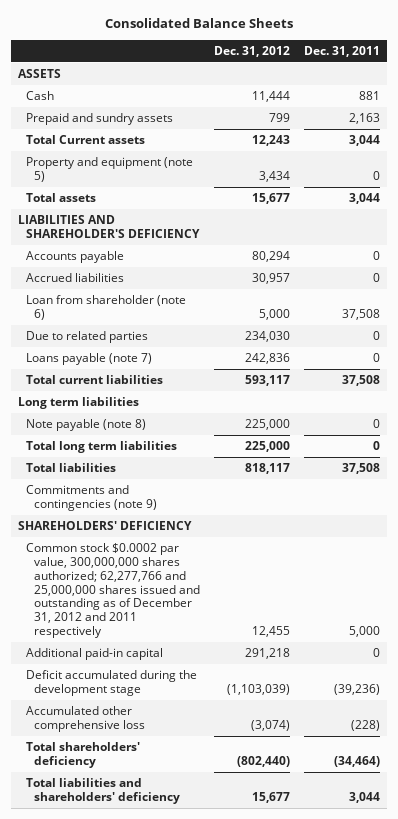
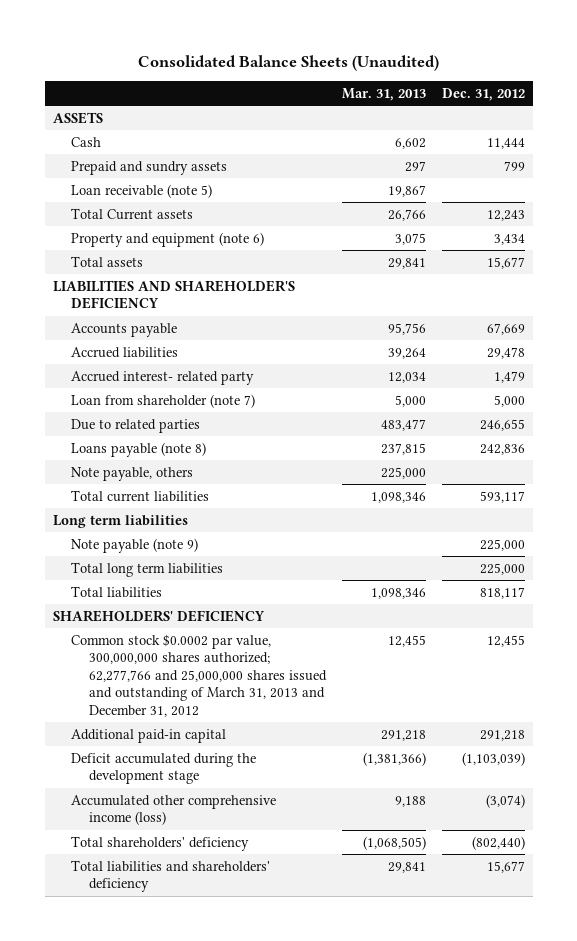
[104,18,293,29] Consolidated Balance Sheets -> [137,54,439,71] Consolidated Balance Sheets (Unaudited)
[304,45,381,57] Dec. 31, 2011 -> none
none -> [341,87,426,101] Mar. 31, 2013
none -> [70,183,212,198] Loan receivable (note 5)
[25,157,193,182] Property and equipment (note 5) -> [70,231,264,247] Property and equipment (note 6)
[252,251,291,263] 80,294 -> [486,322,525,335] 67,669
[252,273,291,285] 30,957 -> [486,346,525,359] 29,478
none -> [70,370,254,385] Accrued interest- related party
[25,295,186,320] Loan from shareholder (note 6) -> [70,393,255,408] Loan from shareholder (note 7)
[245,331,291,343] 234,030 -> [479,418,525,431] 246,655
[25,353,152,366] Loans payable (note 7) -> [70,441,206,457] Loans payable (note 8)
none -> [70,466,193,481] Note payable, others
[25,419,146,432] Note payable (note 8) -> [70,537,198,553] Note payable (note 9)
[25,485,158,511] Commitments and contingencies (note 9) -> none
[25,543,201,638] Common stock $0.0002 par value, 300,000,000 shares authorized; 62,277,766 and 25,000,000 shares issued and outstanding as of December 31, 2012 and 2011 respectively -> [70,633,327,718] Common stock $0.0002 par value, 300,000,000 shares authorized; 62,277,766 and 25,000,000 shares issued and outstanding of March 31, 2013 and December 31, 2012
[25,706,146,732] Accumulated other comprehensive loss -> [70,794,276,826] Accumulated other comprehensive income (loss)

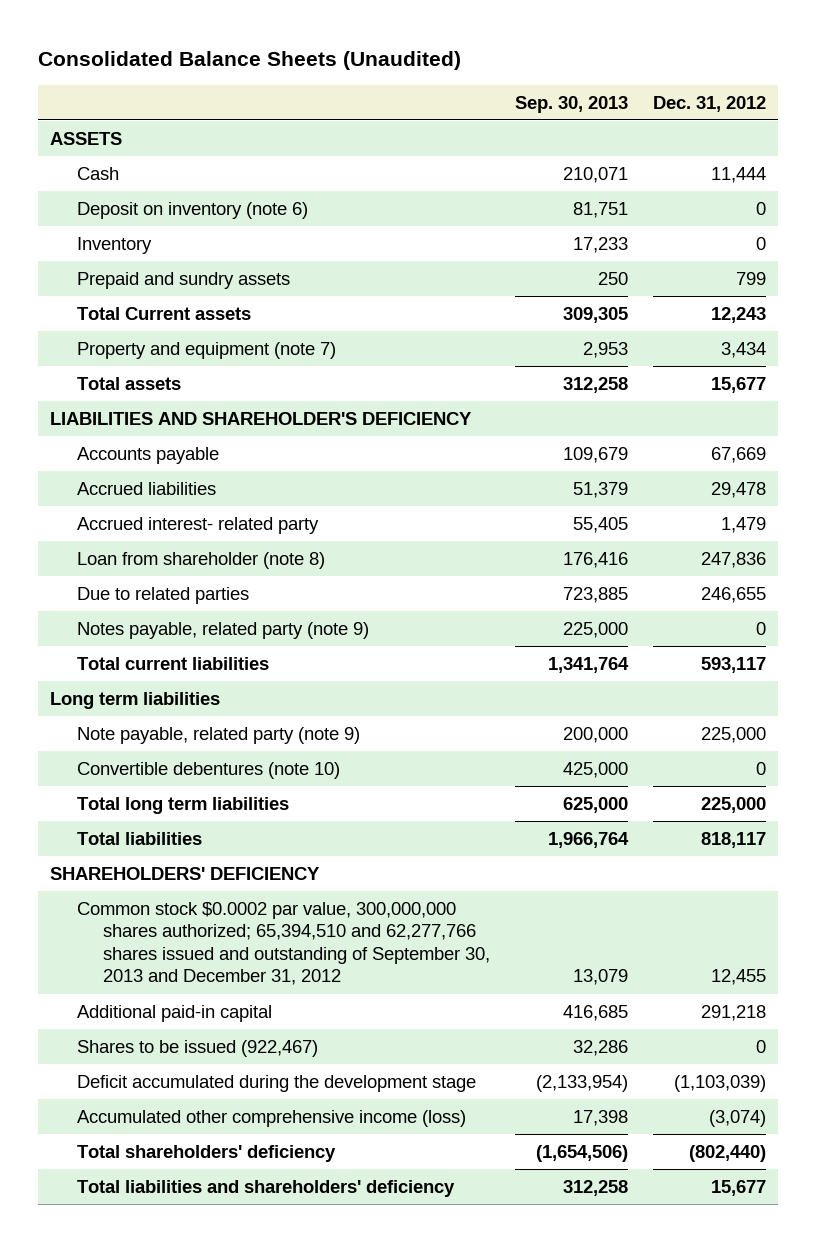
[341,87,426,101] Mar. 31, 2013 -> none
none -> [514,95,628,113] Sep. 30, 2013
none -> [76,201,308,219] Deposit on inventory (note 6)
none -> [76,236,152,254] Inventory
[70,183,212,198] Loan receivable (note 5) -> none
[70,231,264,247] Property and equipment (note 6) -> [76,341,336,359] Property and equipment (note 7)
[70,393,255,408] Loan from shareholder (note 7) -> [76,551,325,569] Loan from shareholder (note 8)
[493,394,525,407] 5,000 -> [700,551,766,568] 247,836
[70,441,206,457] Loans payable (note 8) -> none
[70,466,193,481] Note payable, others -> none
none -> [76,621,369,639] Notes payable, related party (note 9)
[70,537,198,553] Note payable (note 9) -> [76,726,360,744] Note payable, related party (note 9)
none -> [76,761,340,779] Convertible debentures (note 10)
[70,633,327,718] Common stock $0.0002 par value, 300,000,000 shares authorized; 62,277,766 and 25,000,000 shares issued and outstanding of March 31, 2013 and December 31, 2012 -> [76,901,491,986] Common stock $0.0002 par value, 300,000,000 shares authorized; 65,394,510 and 62,277,766 shares issued and outstanding of September 30, 2013 and December 31, 2012
none -> [76,1039,318,1057] Shares to be issued (922,467)

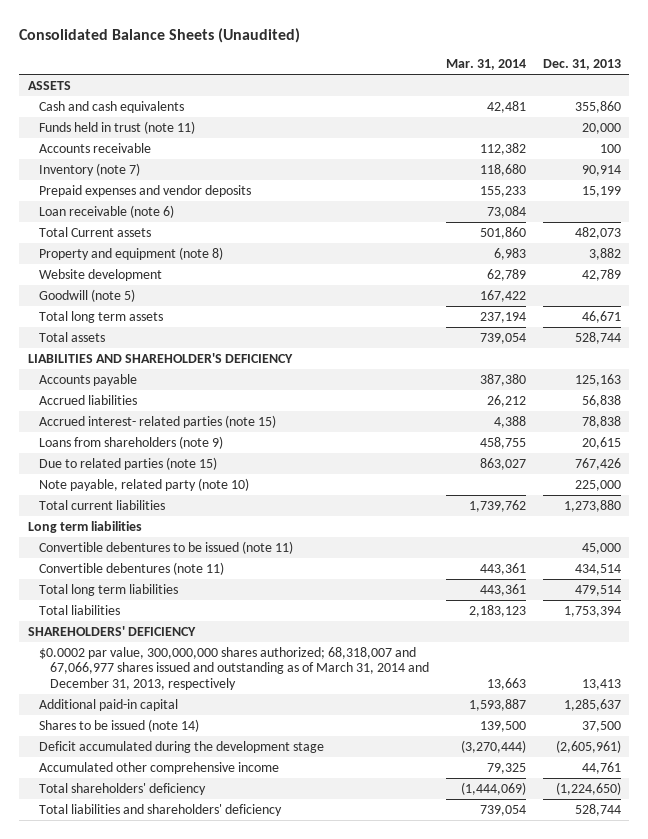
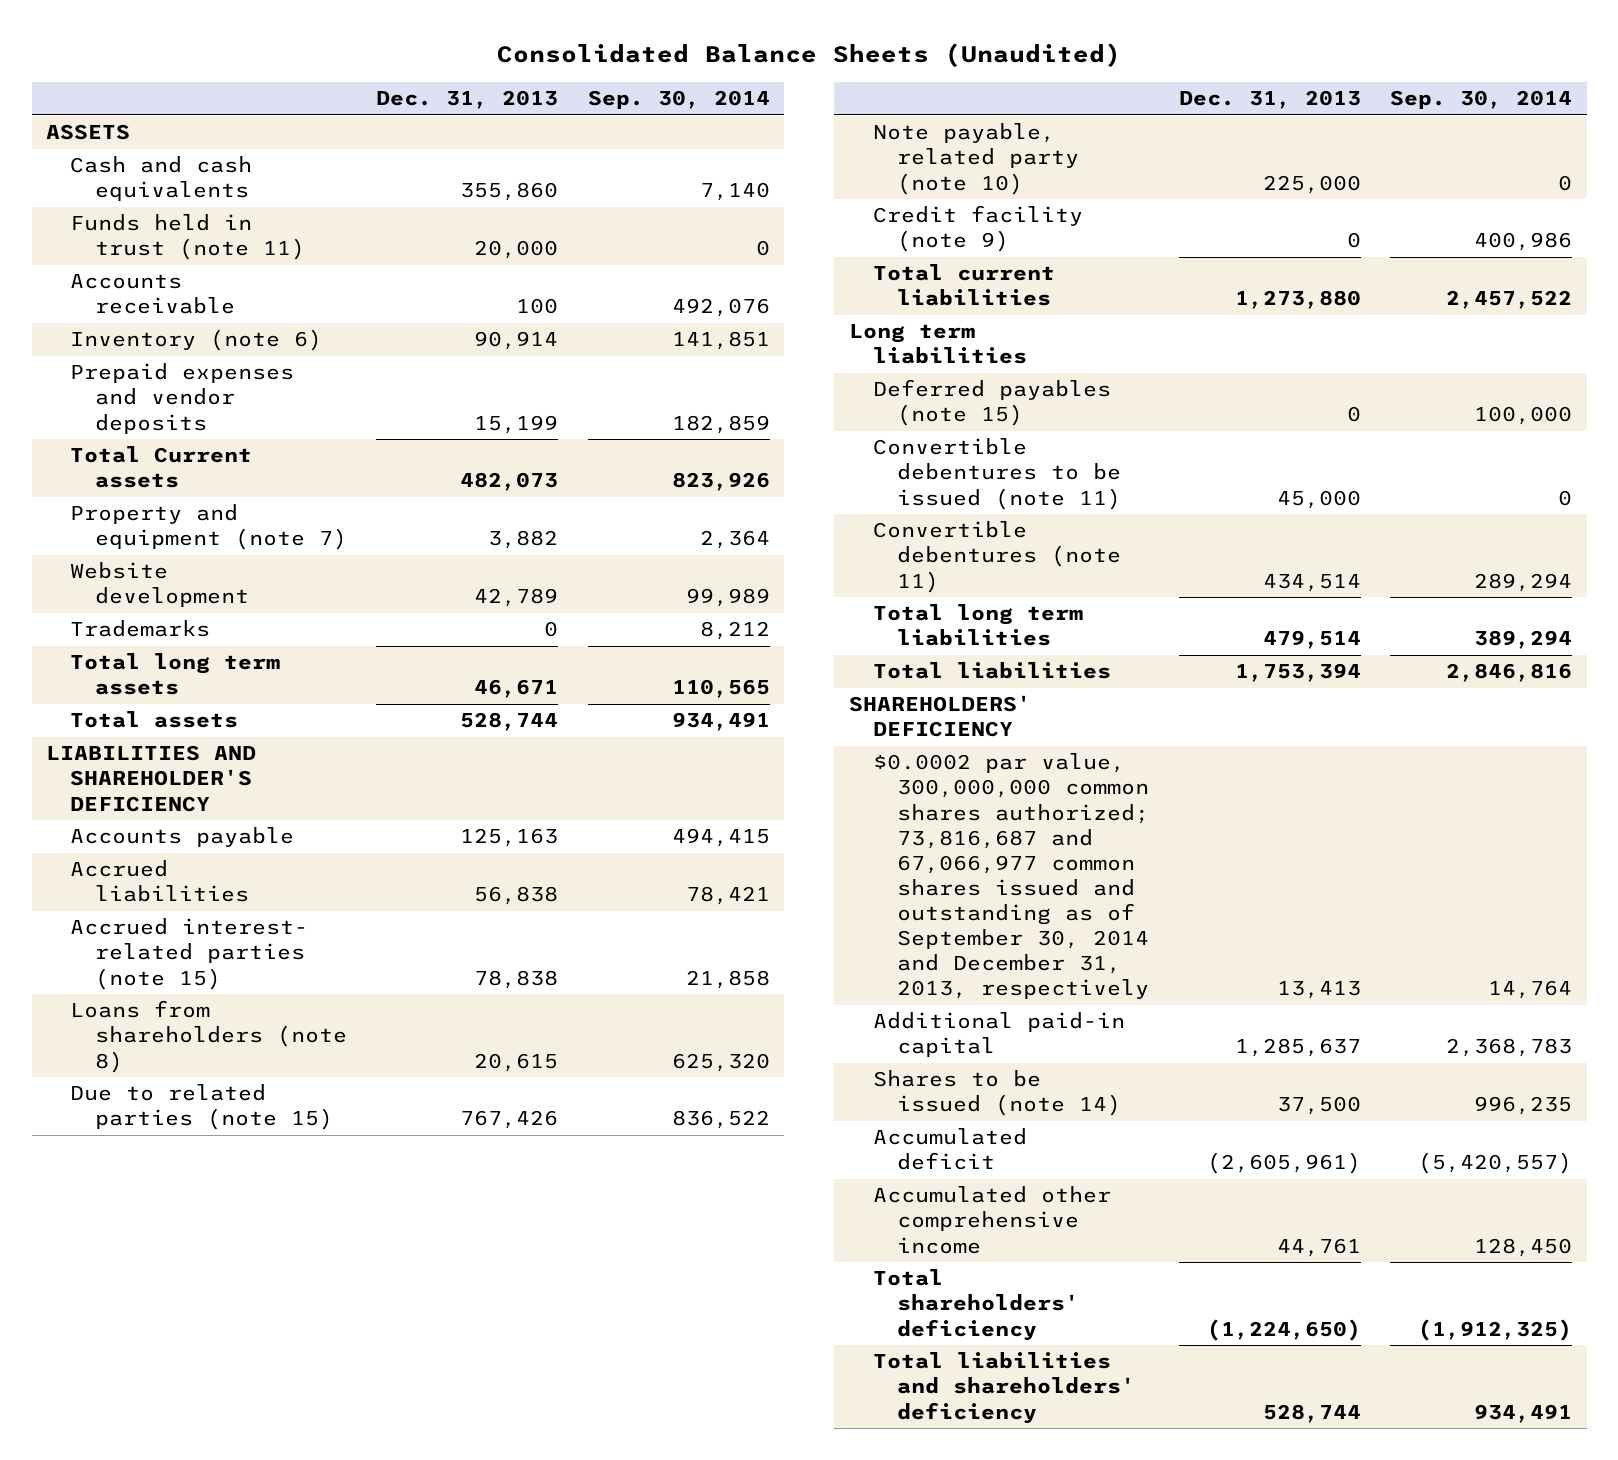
[445,59,526,71] Mar. 31, 2014 -> none
none -> [587,90,770,110] Sep. 30, 2014
[38,162,140,176] Inventory (note 7) -> [70,329,323,352] Inventory (note 6)
[38,204,174,218] Loan receivable (note 6) -> none
[38,246,223,260] Property and equipment (note 8) -> [70,504,347,551] Property and equipment (note 7)
[38,288,135,302] Goodwill (note 5) -> none
none -> [70,620,211,638] Trademarks
[38,435,223,449] Loans from shareholders (note 9) -> [70,1000,347,1073] Loans from shareholders (note 8)
none -> [872,205,1083,253] Credit facility (note 9)
none -> [872,379,1111,427] Deferred payables (note 15)
[38,646,429,690] $0.0002 par value, 300,000,000 shares authorized; 68,318,007 and 67,066,977 shares issued and outstanding as of March 31, 2014 and December 31, 2013, respectively -> [872,753,1150,1000] $0.0002 par value, 300,000,000 common shares authorized; 73,816,687 and 67,066,977 common shares issued and outstanding as of September 30, 2014 and December 31, 2013, respectively
[38,740,324,753] Deficit accumulated during the development stage -> [872,1128,1027,1171] Accumulated deficit

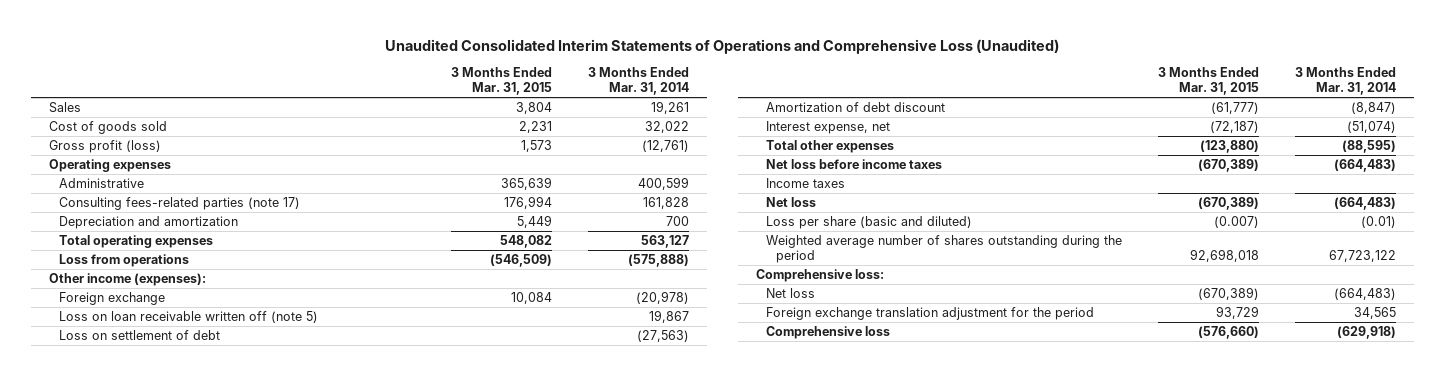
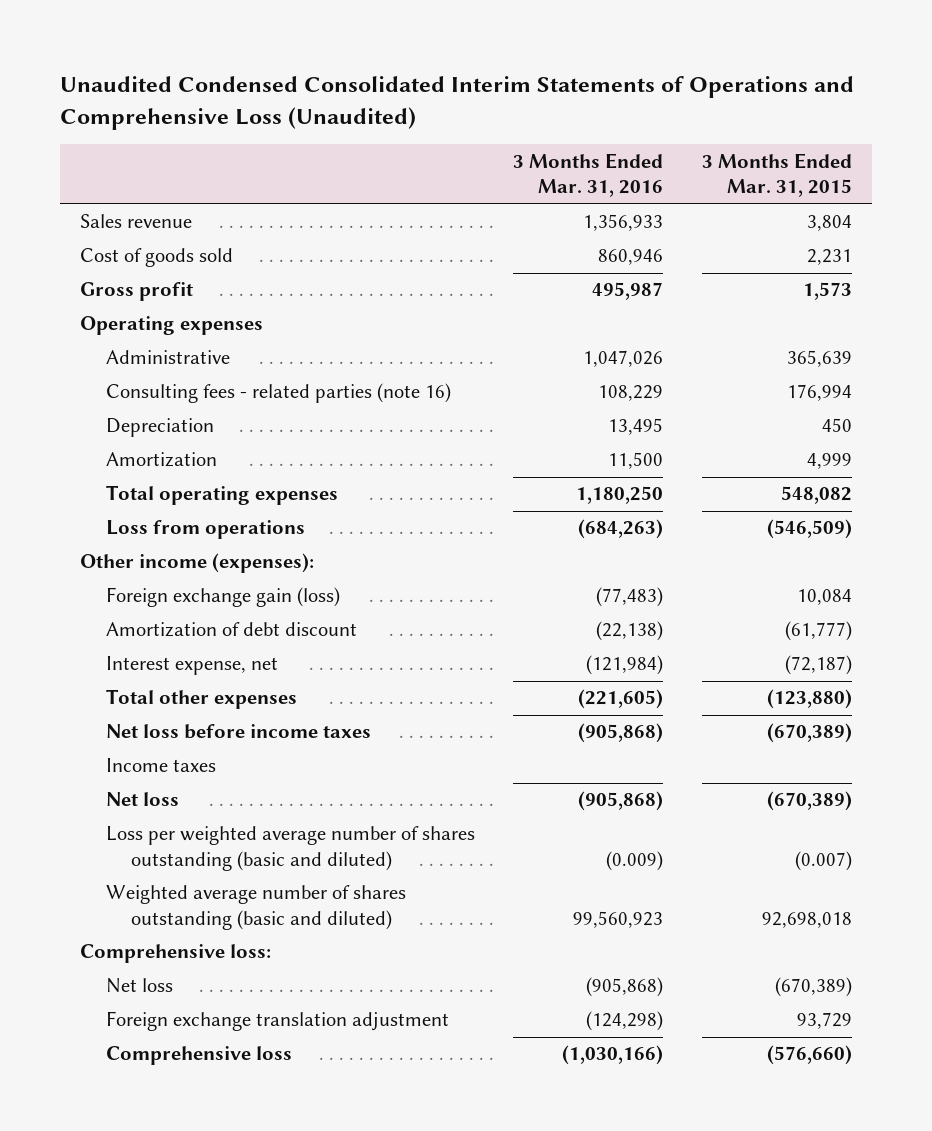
[385,38,1060,54] Unaudited Consolidated Interim Statements of Operations and Comprehensive Loss (Unaudited) -> [60,76,855,130] Unaudited Condensed Consolidated Interim Statements of Operations and Comprehensive Loss (Unaudited)
[588,67,690,96] 3 Months Ended Mar. 31, 2014 -> none
none -> [513,152,664,198] 3 Months Ended Mar. 31, 2016
[49,102,82,114] Sales -> [79,214,192,229] Sales revenue
[49,140,162,154] Gross profit (loss) -> [79,282,193,302] Gross profit
[59,197,301,211] Consulting fees-related parties (note 17) -> [105,383,451,404] Consulting fees - related parties (note 16)
[59,216,239,230] Depreciation and amortization -> [105,418,214,438] Depreciation
[517,215,553,229] 5,449 -> [822,418,853,433] 450
none -> [105,452,217,468] Amortization
[59,311,319,324] Loss on loan receivable written off (note 5) -> none
[59,330,221,341] Loss on settlement of debt -> none
[59,292,166,306] Foreign exchange -> [105,587,340,608] Foreign exchange gain (loss)
[765,216,972,230] Loss per share (basic and diluted) -> [105,826,475,872] Loss per weighted average number of shares outstanding (basic and diluted)
[765,235,1122,264] Weighted average number of shares outstanding during the period -> [105,885,406,931] Weighted average number of shares outstanding (basic and diluted)
[765,307,1094,321] Foreign exchange translation adjustment for the period -> [105,1011,449,1032] Foreign exchange translation adjustment

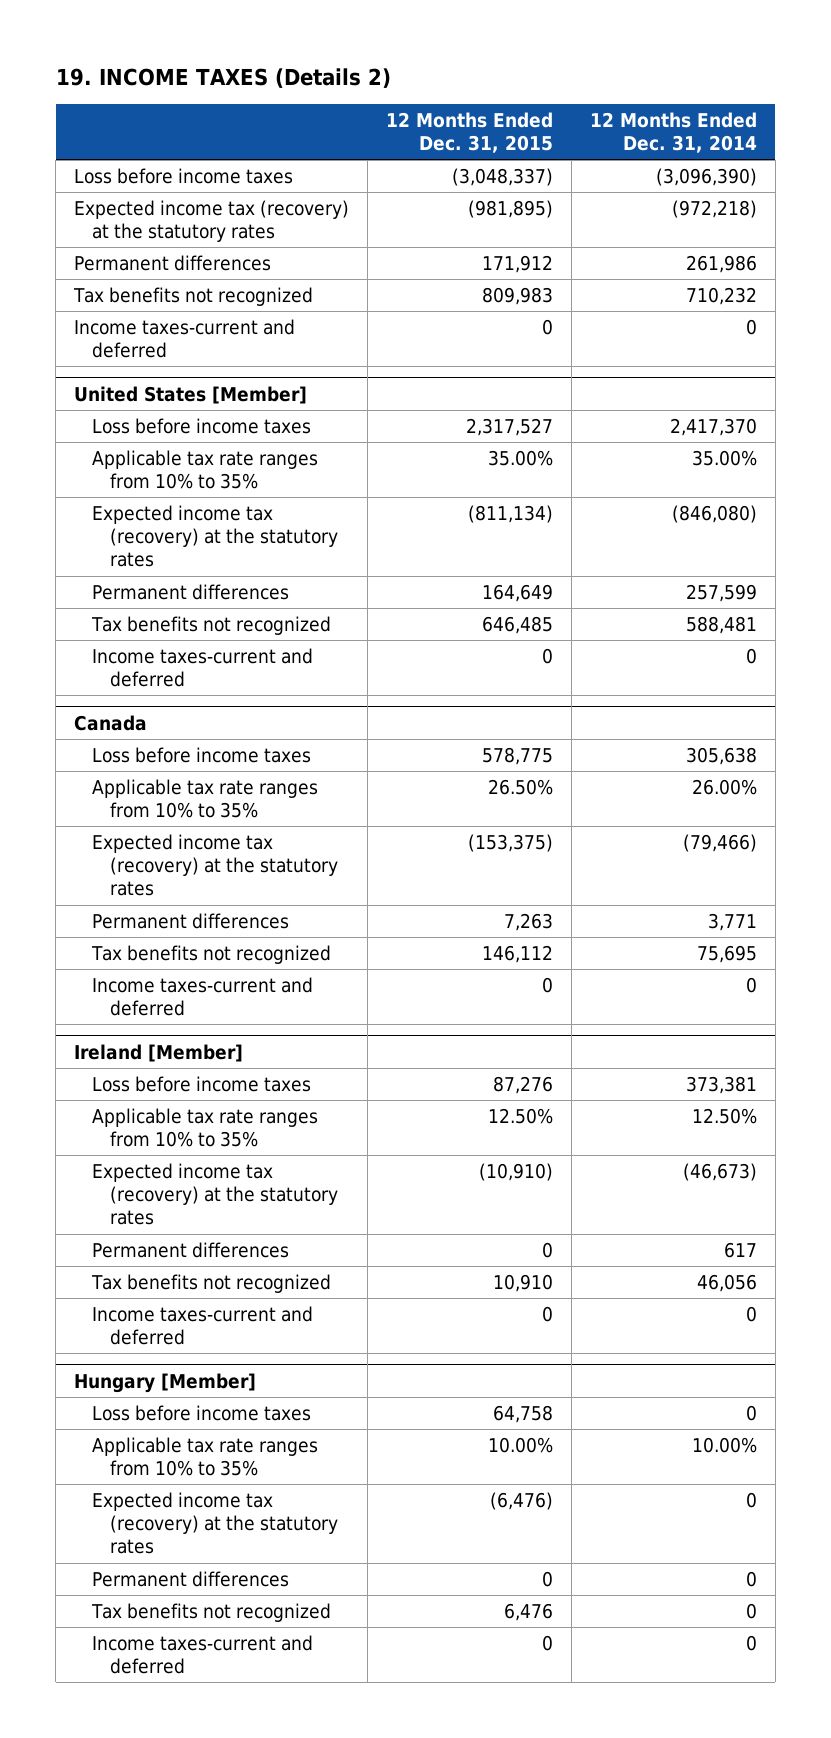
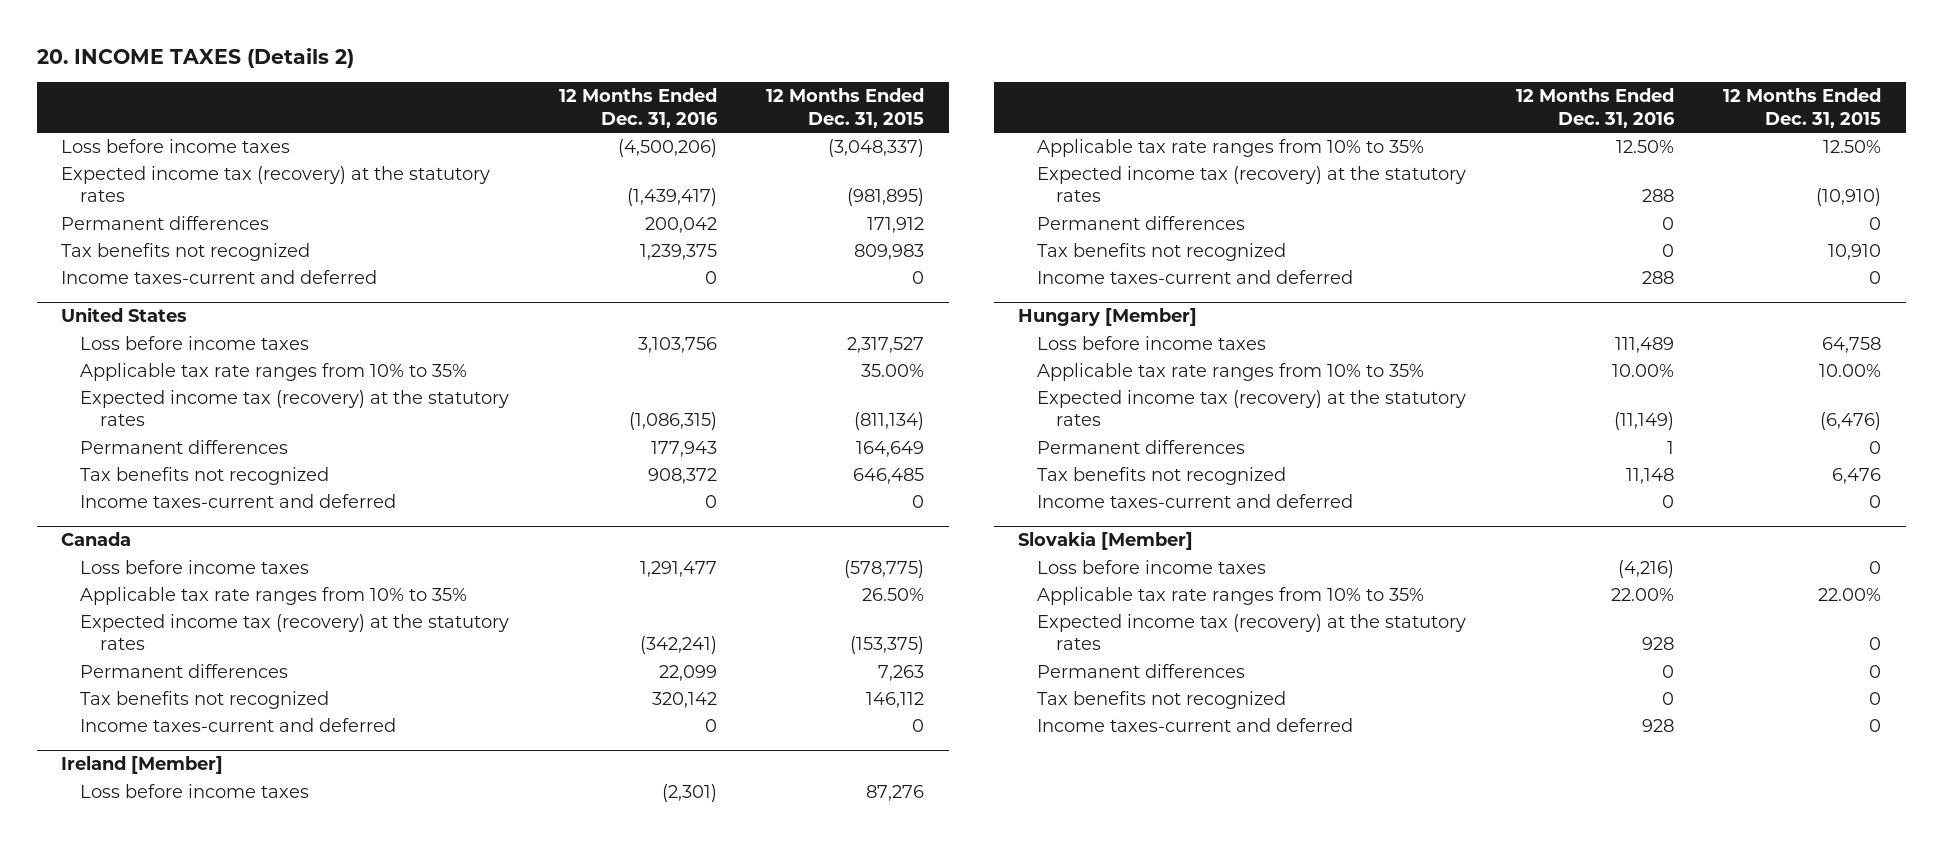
[55,67,391,88] 19. INCOME TAXES (Details 2) -> [36,48,354,69] 20. INCOME TAXES (Details 2)
[589,111,757,154] 12 Months Ended Dec. 31, 2014 -> none
none -> [558,88,718,128] 12 Months Ended Dec. 31, 2016
[74,385,308,404] United States [Member] -> [61,307,188,323] United States
[481,747,553,766] 578,775 -> [844,559,925,578] (578,775)
none -> [1018,531,1194,551] Slovakia [Member]
none -> [1037,559,1267,574] Loss before income taxes
none -> [1037,586,1425,605] Applicable tax rate ranges from 10% to 35%
none -> [1037,613,1467,651] Expected income tax (recovery) at the statutory rates
none -> [1037,663,1246,678] Permanent differences
none -> [1037,690,1287,709] Tax benefits not recognized
none -> [1037,717,1354,732] Income taxes-current and deferred

